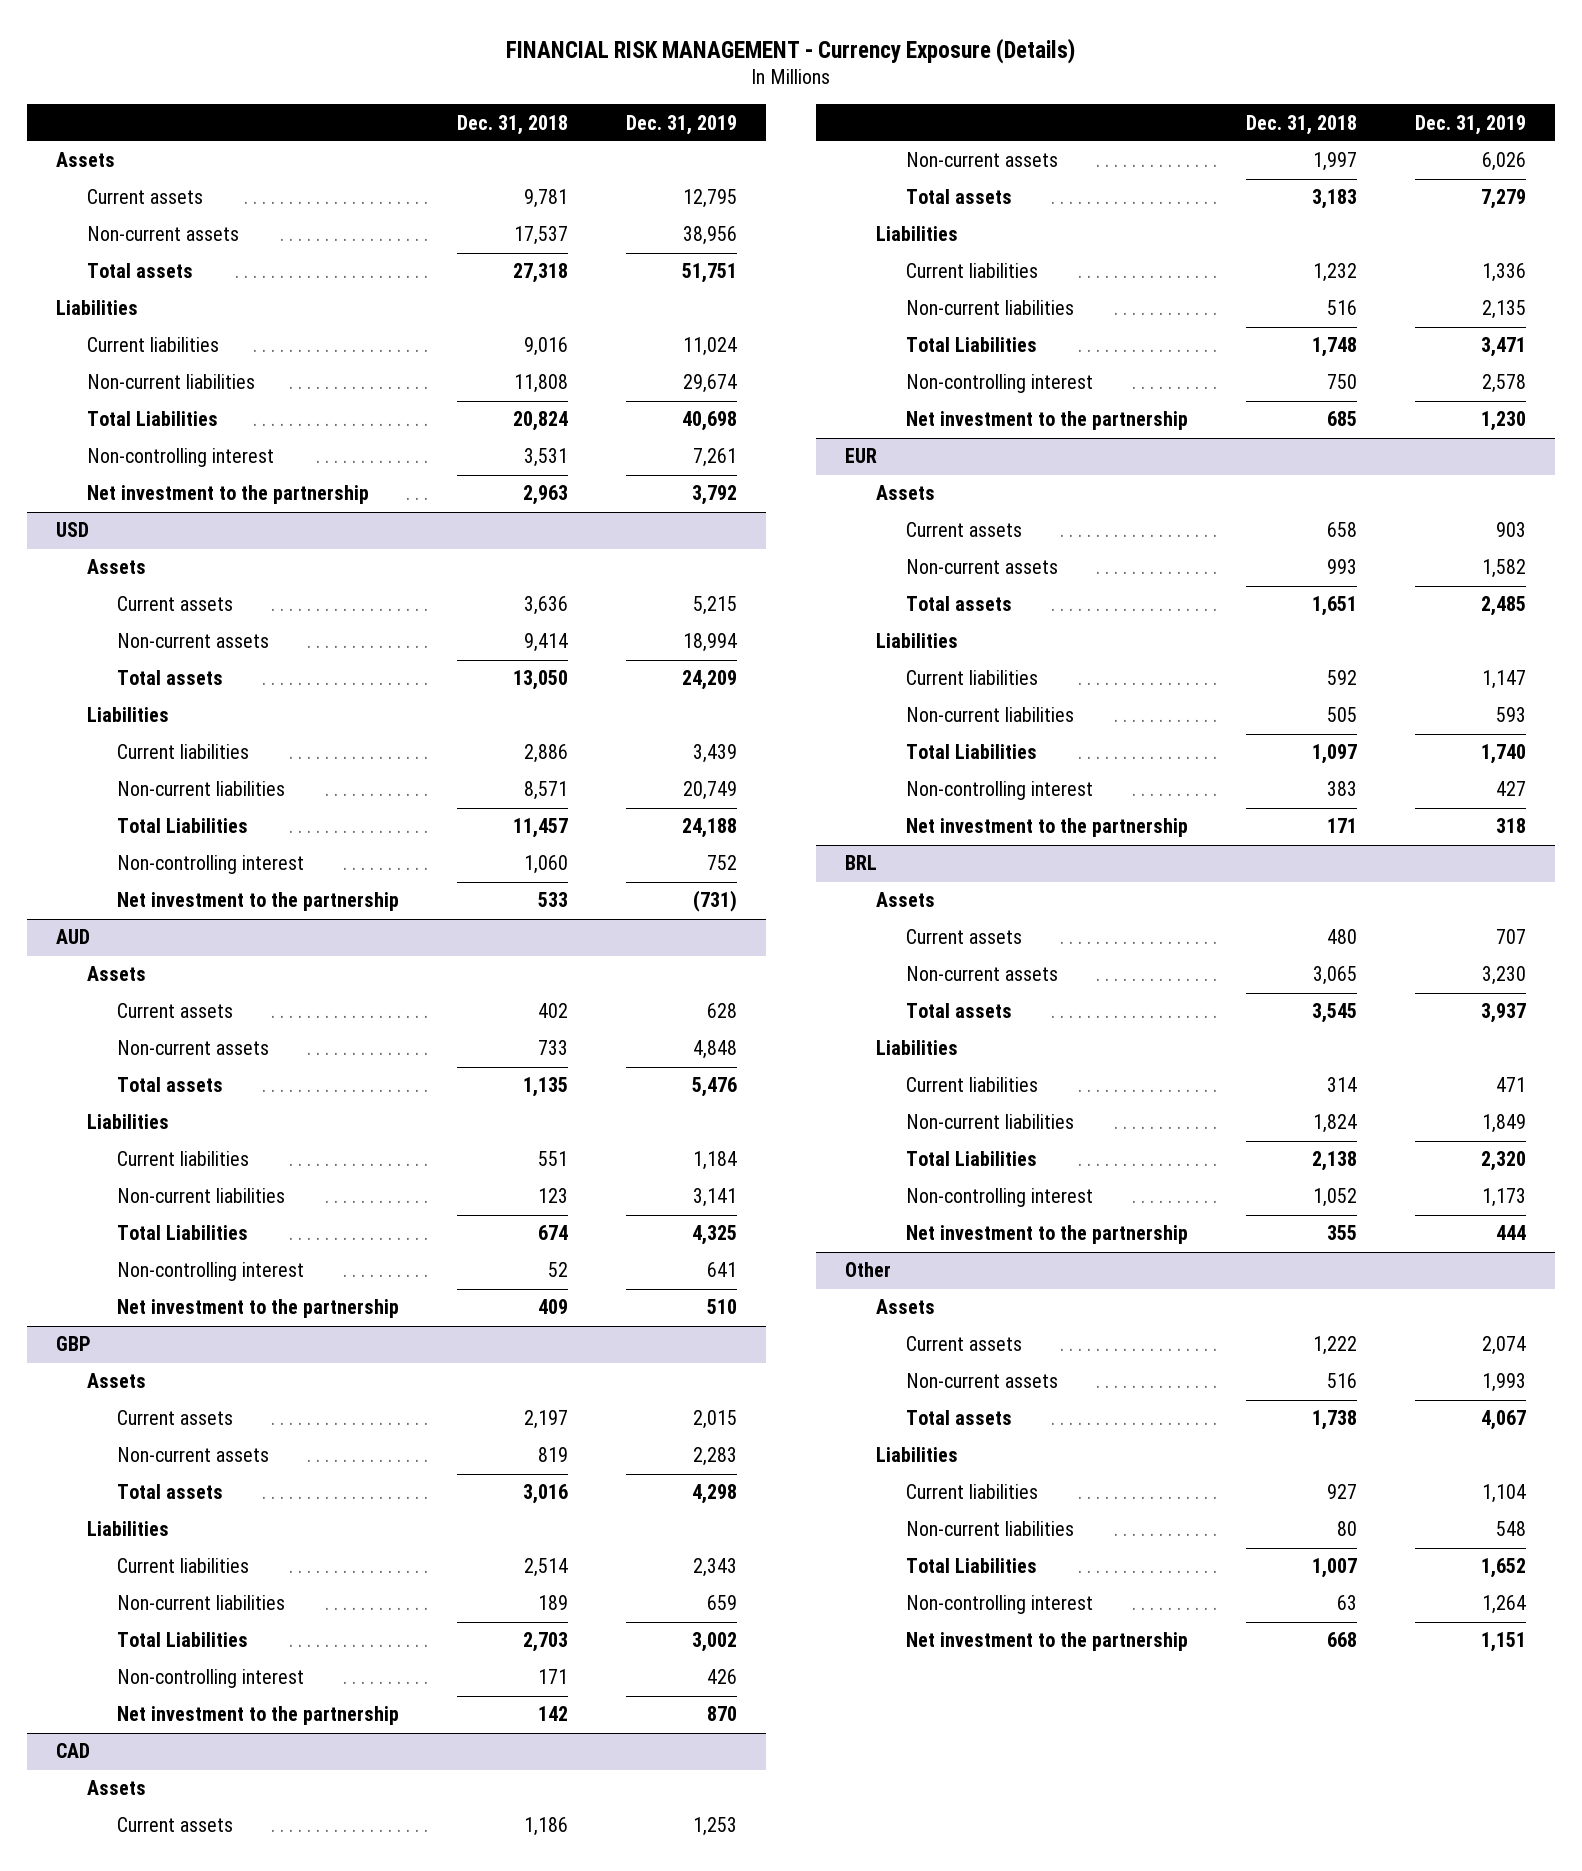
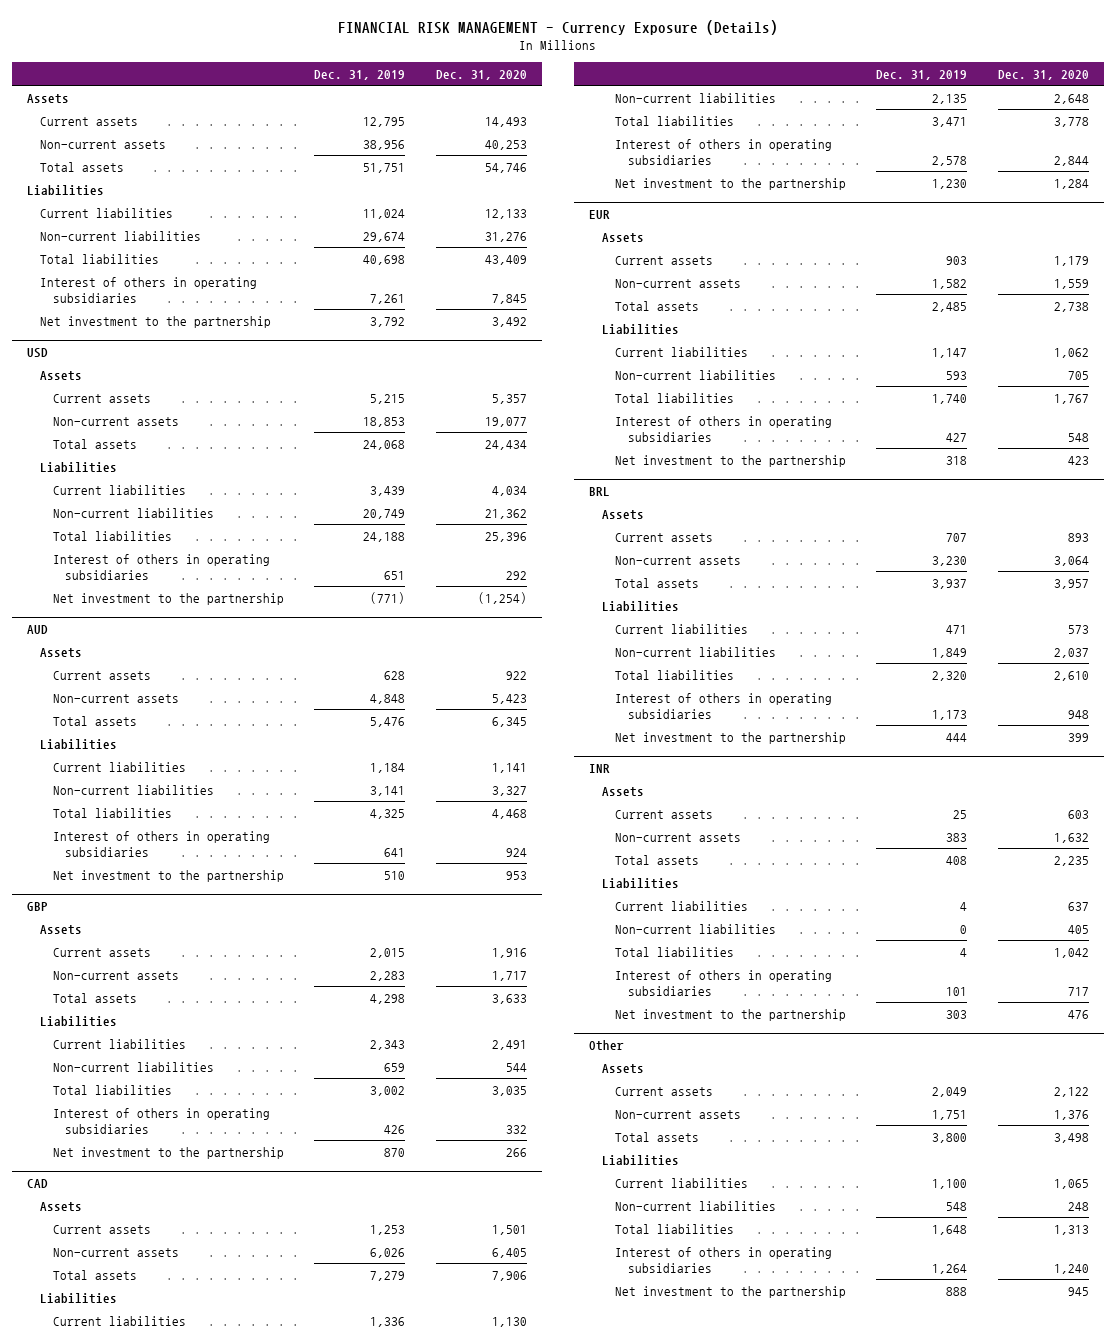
[457,114,569,135] Dec. 31, 2018 -> none
none -> [435,69,527,80] Dec. 31, 2020
[86,411,218,427] Total Liabilities -> [39,253,159,264] Total liabilities
[86,448,274,468] Non-controlling interest -> [39,276,257,303] Interest of others in operating subsidiaries
[683,633,738,653] 18,994 -> [363,416,406,427] 18,853
[682,670,738,691] 24,209 -> [363,439,406,450] 24,068
[117,855,305,875] Non-controlling interest -> none
[117,818,249,834] Total Liabilities -> [52,530,172,541] Total liabilities
none -> [52,553,270,580] Interest of others in operating subsidiaries
[693,890,738,913] (731) -> [370,591,406,604] (771)
[117,1225,249,1241] Total Liabilities -> [52,807,172,818] Total liabilities
[117,1262,305,1282] Non-controlling interest -> [52,830,270,857] Interest of others in operating subsidiaries
[117,1632,249,1648] Total Liabilities -> [52,1084,172,1095] Total liabilities
[117,1669,305,1689] Non-controlling interest -> [52,1107,270,1134] Interest of others in operating subsidiaries
[906,337,1038,353] Total Liabilities -> [614,115,734,126] Total liabilities
[906,374,1094,394] Non-controlling interest -> [614,138,832,165] Interest of others in operating subsidiaries
[906,744,1038,760] Total Liabilities -> [614,392,734,403] Total liabilities
[906,781,1094,801] Non-controlling interest -> [614,415,832,442] Interest of others in operating subsidiaries
[906,1151,1038,1167] Total Liabilities -> [614,669,734,680] Total liabilities
[906,1188,1094,1208] Non-controlling interest -> [614,692,832,719] Interest of others in operating subsidiaries
none -> [589,763,611,773] INR
none -> [602,786,645,797] Assets
none -> [614,809,713,819] Current assets
none -> [614,832,741,842] Non-current assets
none -> [614,854,699,865] Total assets
none -> [602,877,680,889] Liabilities
none -> [614,900,748,911] Current liabilities
none -> [614,923,776,934] Non-current liabilities
none -> [614,946,734,957] Total liabilities
none -> [614,969,832,996] Interest of others in operating subsidiaries
none -> [614,1008,846,1021] Net investment to the partnership
[1482,1336,1527,1356] 2,074 -> [932,1086,968,1097] 2,049
[1482,1373,1527,1393] 1,993 -> [932,1109,968,1120] 1,751
[1481,1410,1527,1431] 4,067 -> [932,1132,968,1143] 3,800
[1482,1484,1527,1504] 1,104 -> [932,1178,968,1189] 1,100
[906,1558,1038,1574] Total Liabilities -> [614,1223,734,1234] Total liabilities
[1481,1558,1527,1579] 1,652 -> [932,1224,968,1235] 1,648
[906,1595,1094,1615] Non-controlling interest -> [614,1246,832,1273] Interest of others in operating subsidiaries
[1481,1632,1527,1653] 1,151 -> [946,1286,968,1296] 888

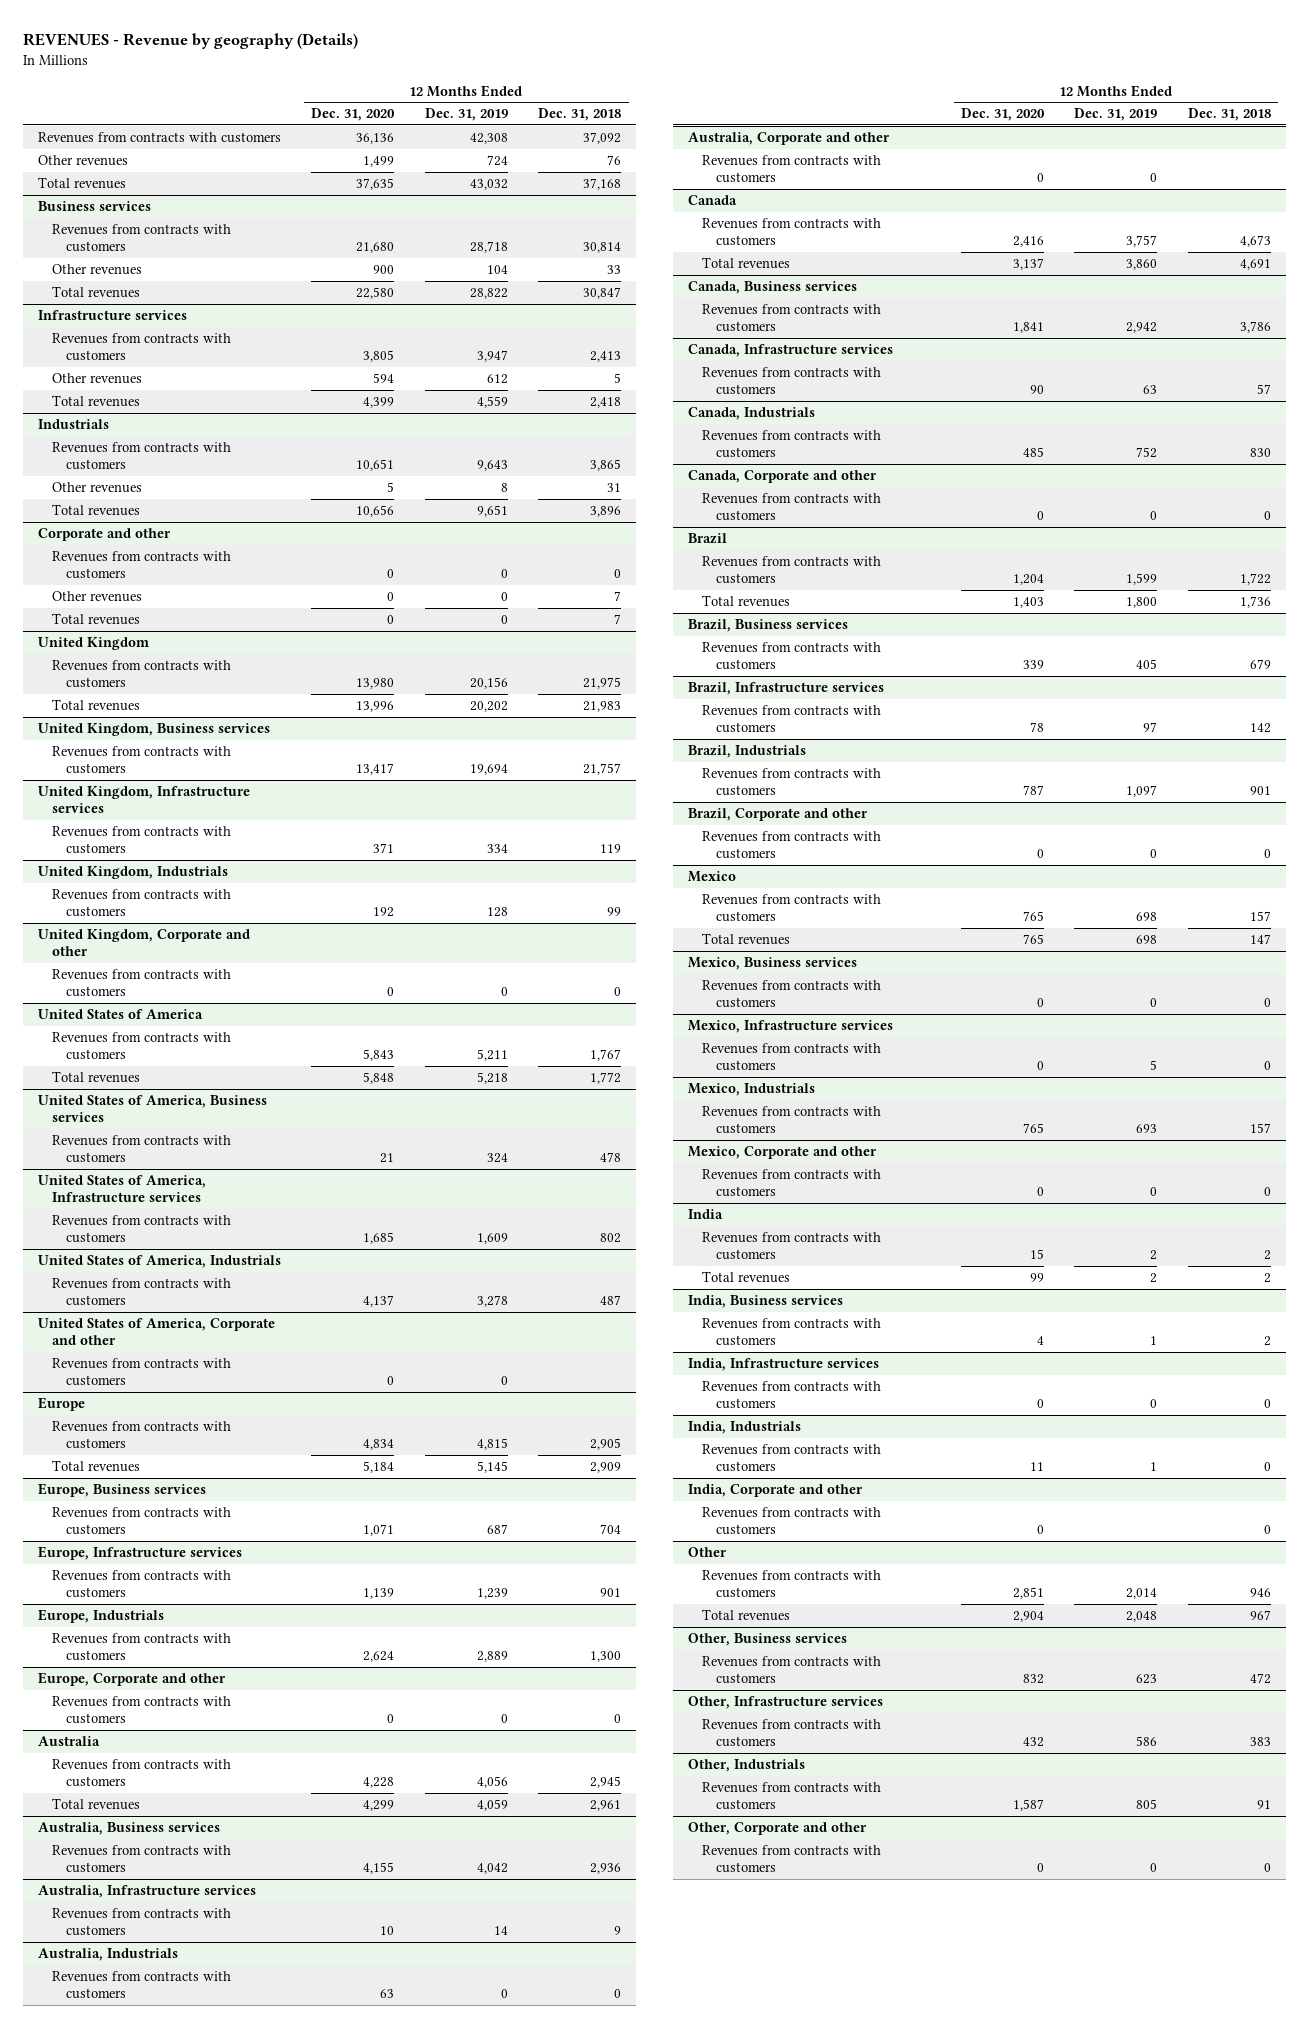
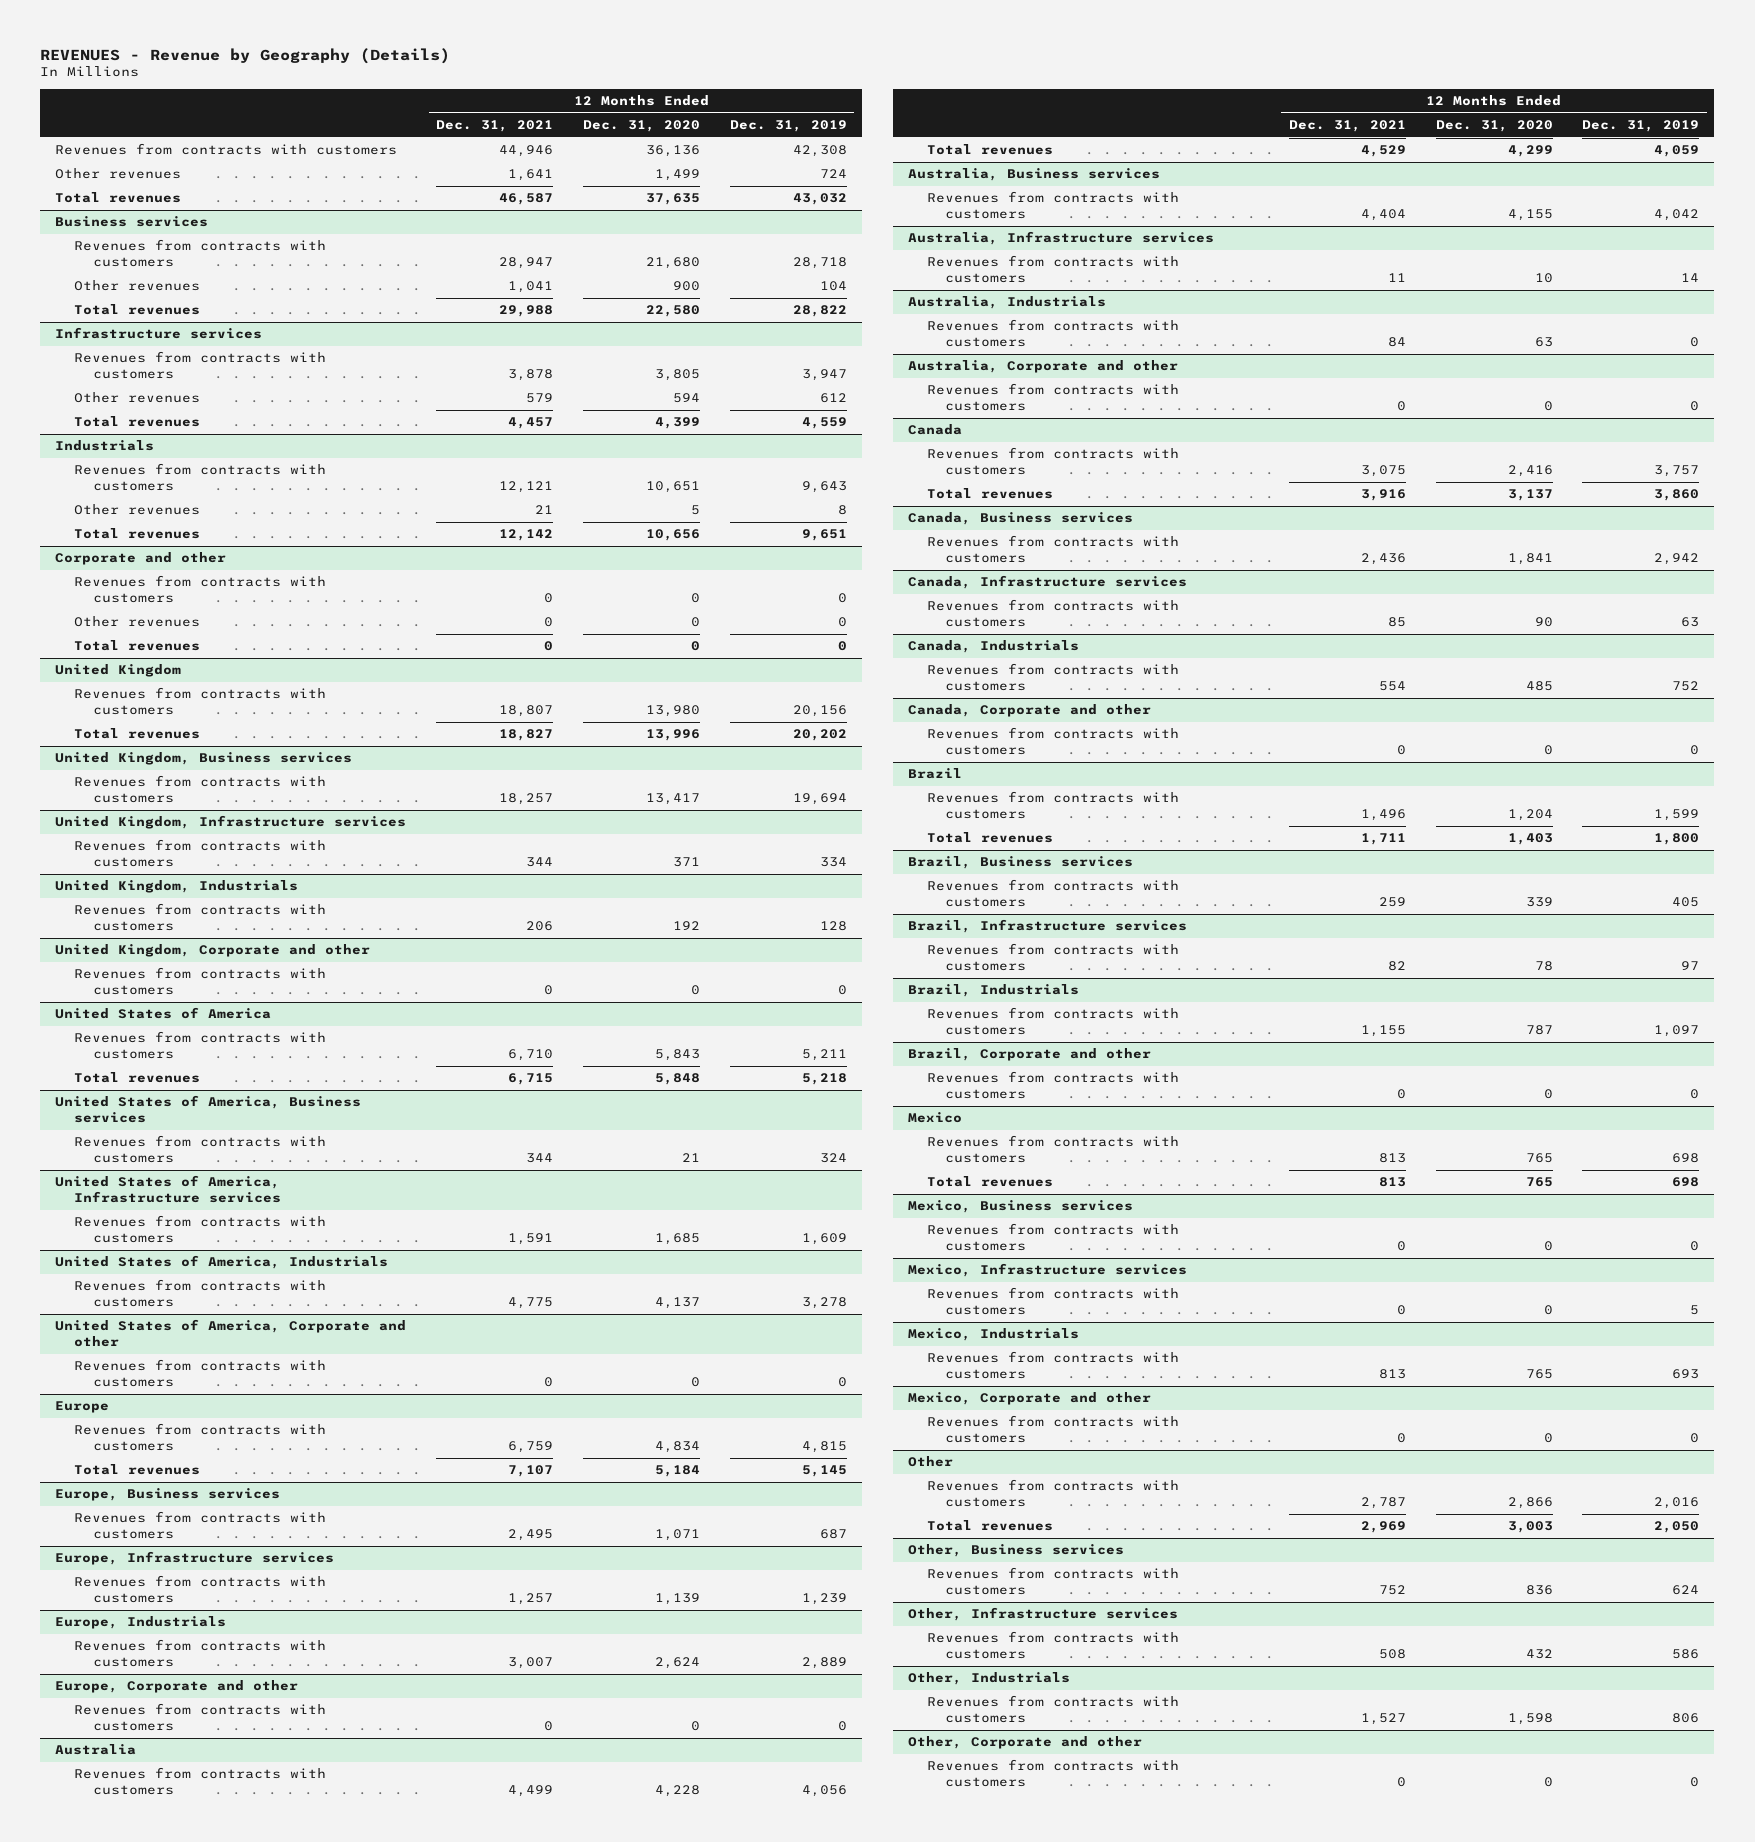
[22,33,358,50] REVENUES - Revenue by geography (Details) -> [40,47,451,64] REVENUES - Revenue by Geography (Details)
[538,108,622,122] Dec. 31, 2018 -> none
none -> [436,120,554,133] Dec. 31, 2021
[687,1209,723,1220] India -> none
[701,1232,881,1261] Revenues from contracts with customers -> none
[701,1271,790,1284] Total revenues -> none
[687,1295,843,1309] India, Business services -> none
[701,1318,881,1347] Revenues from contracts with customers -> none
[687,1358,879,1372] India, Infrastructure services -> none
[701,1381,881,1410] Revenues from contracts with customers -> none
[687,1421,801,1435] India, Industrials -> none
[701,1444,881,1473] Revenues from contracts with customers -> none
[687,1484,863,1498] India, Corporate and other -> none
[701,1507,881,1536] Revenues from contracts with customers -> none
[1013,1587,1045,1600] 2,851 -> [1507,1497,1553,1510] 2,866
[1126,1588,1158,1600] 2,014 -> [1654,1497,1700,1510] 2,016
[1013,1611,1045,1623] 2,904 -> [1507,1521,1553,1534] 3,003
[1126,1611,1158,1623] 2,048 -> [1654,1521,1700,1534] 2,050
[1023,1674,1045,1685] 832 -> [1525,1585,1553,1596] 836
[1136,1674,1158,1685] 623 -> [1672,1585,1700,1596] 624
[1013,1799,1045,1812] 1,587 -> [1507,1713,1553,1726] 1,598
[1136,1799,1158,1810] 805 -> [1672,1713,1700,1724] 806

